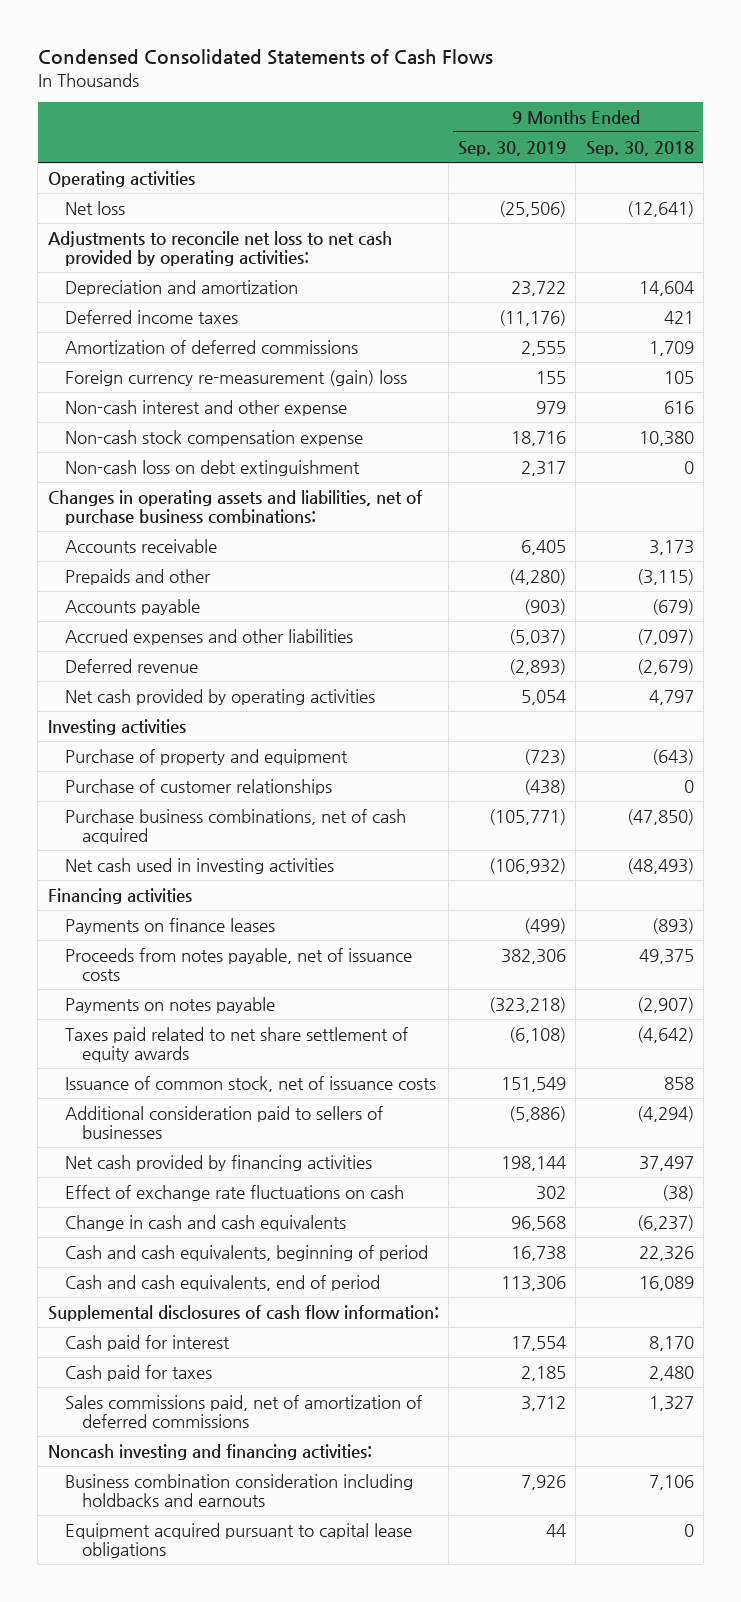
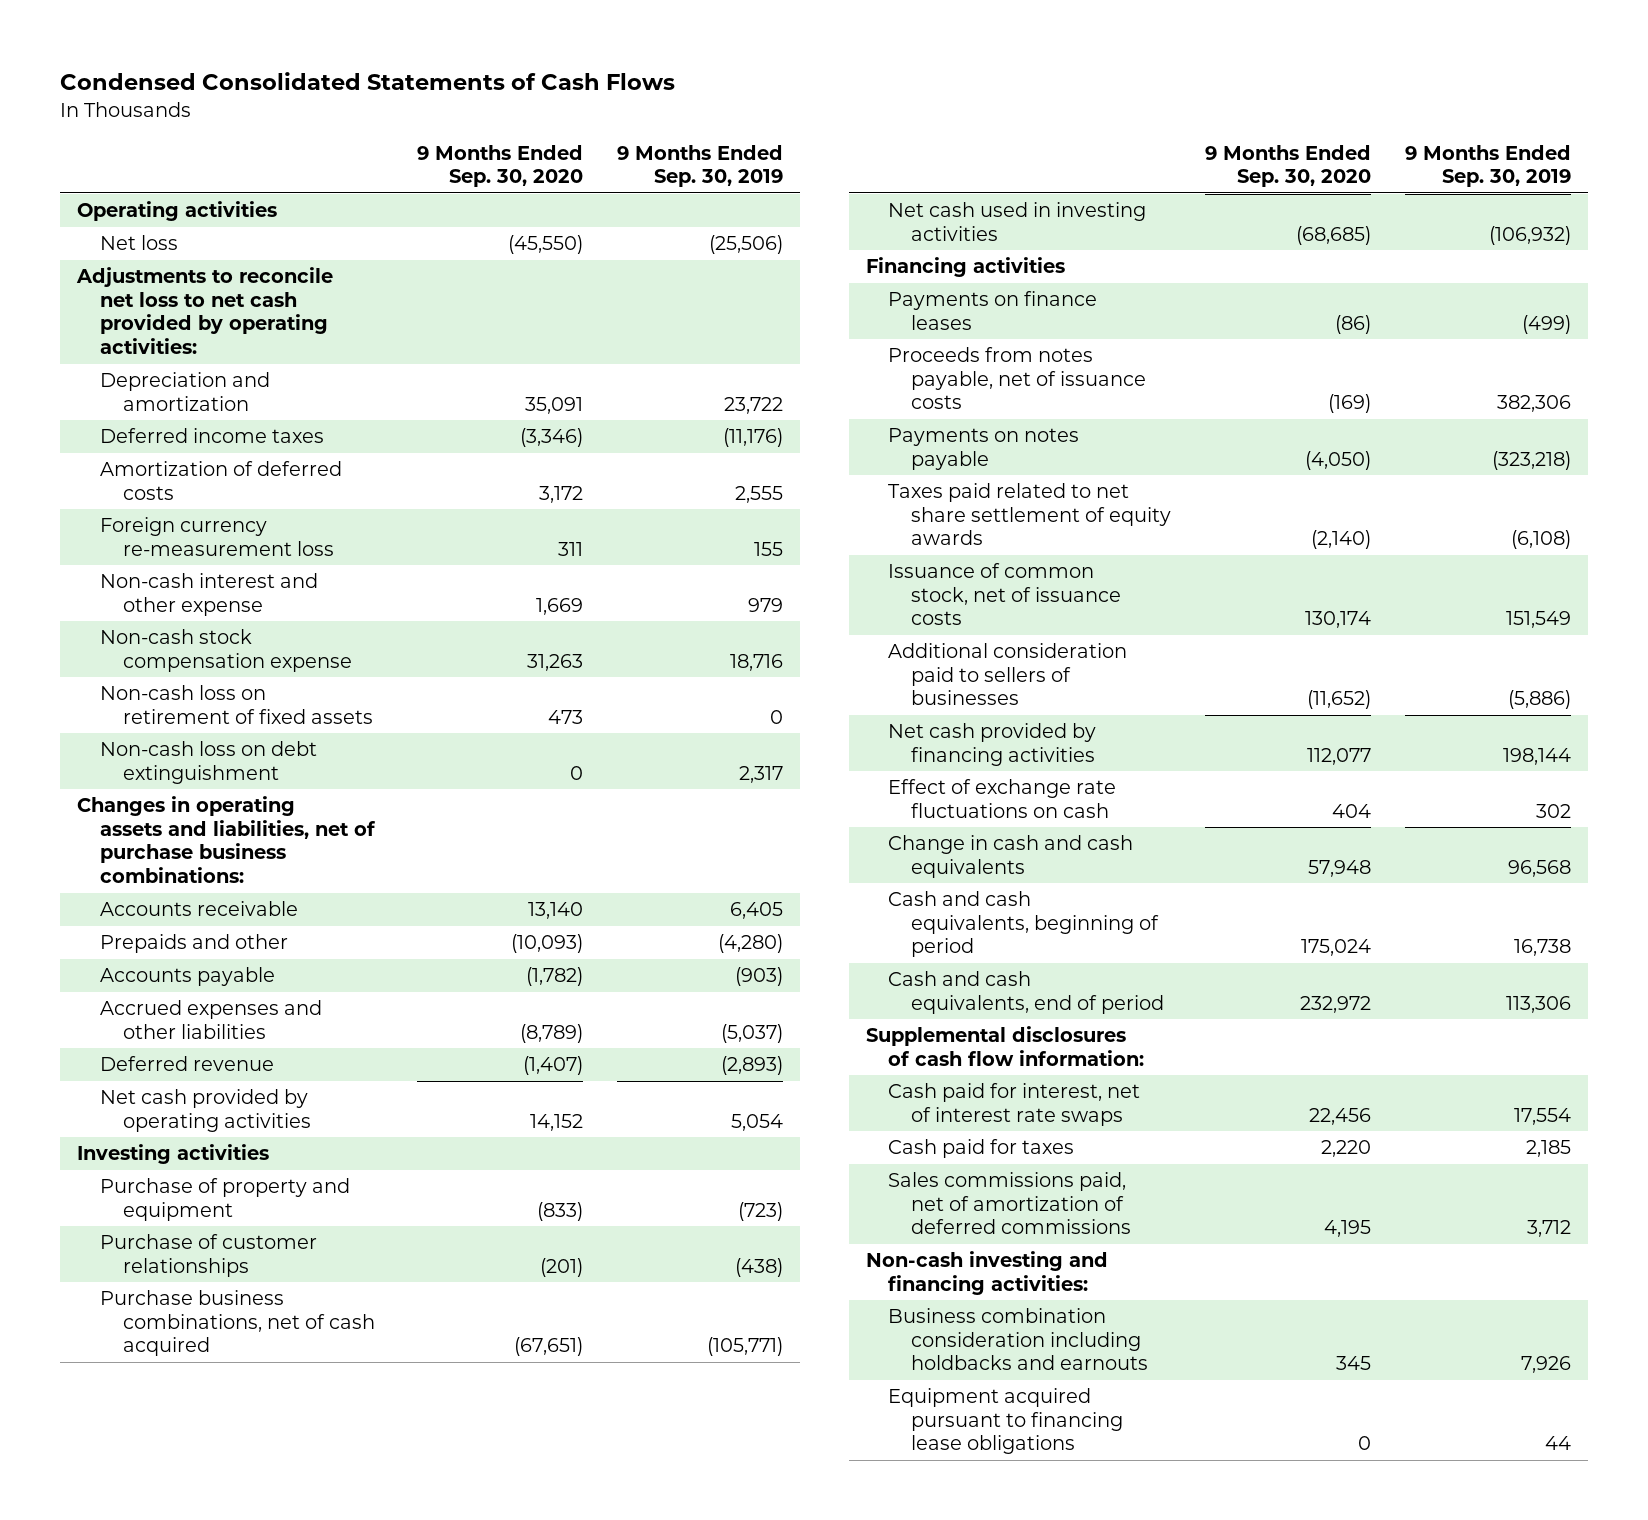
[585,140,694,156] Sep. 30, 2018 -> none
none -> [416,144,583,188] 9 Months Ended Sep. 30, 2020
[64,339,358,354] Amortization of deferred commissions -> [99,461,342,500] Amortization of deferred costs
[64,369,407,386] Foreign currency re-measurement (gain) loss -> [99,517,334,556] Foreign currency re-measurement loss
none -> [99,685,373,724] Non-cash loss on retirement of fixed assets
[64,1334,230,1351] Cash paid for interest -> [888,1083,1141,1126] Cash paid for interest, net of interest rate swaps
[47,1443,372,1460] Noncash investing and financing activities: -> [865,1251,1108,1295] Non-cash investing and financing activities:
[64,1522,412,1559] Equipment acquired pursuant to capital lease obligations -> [888,1388,1124,1455] Equipment acquired pursuant to financing lease obligations

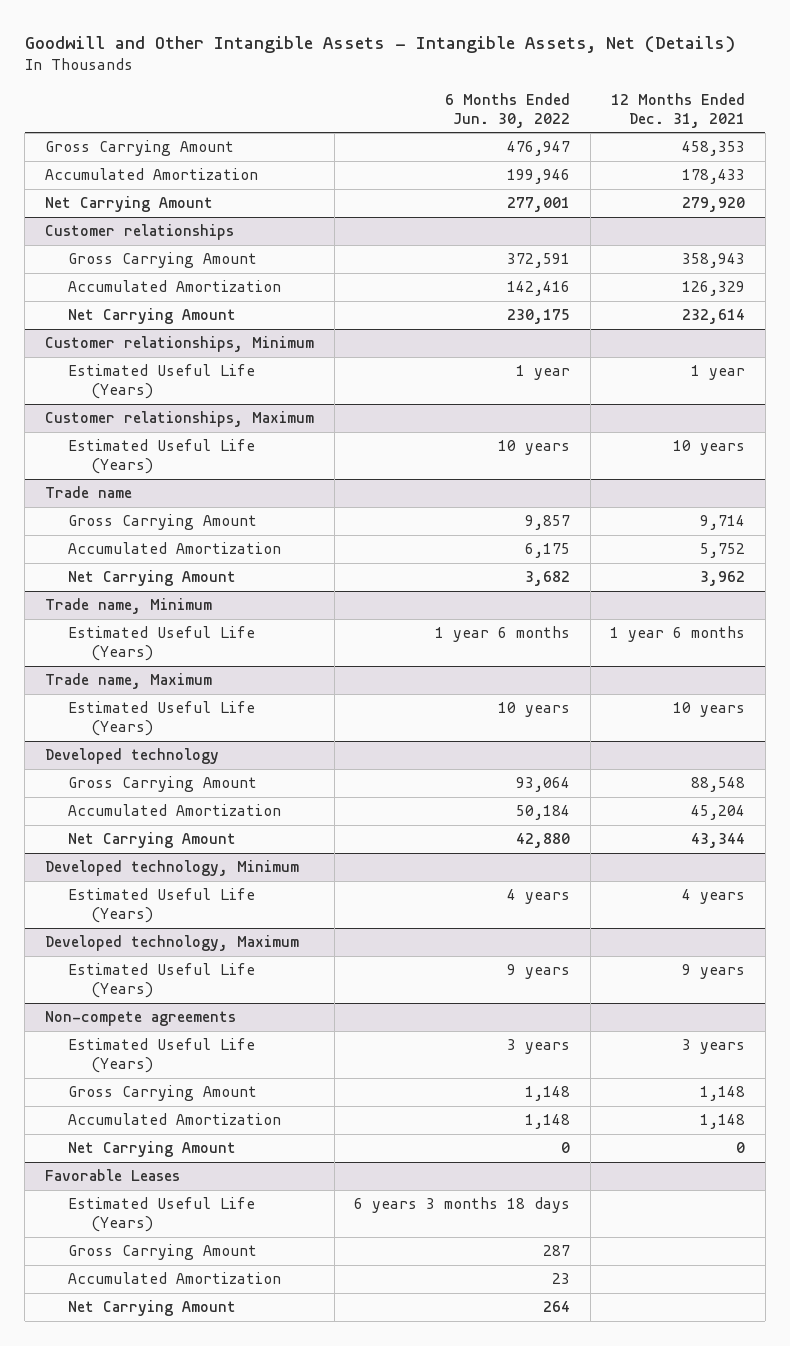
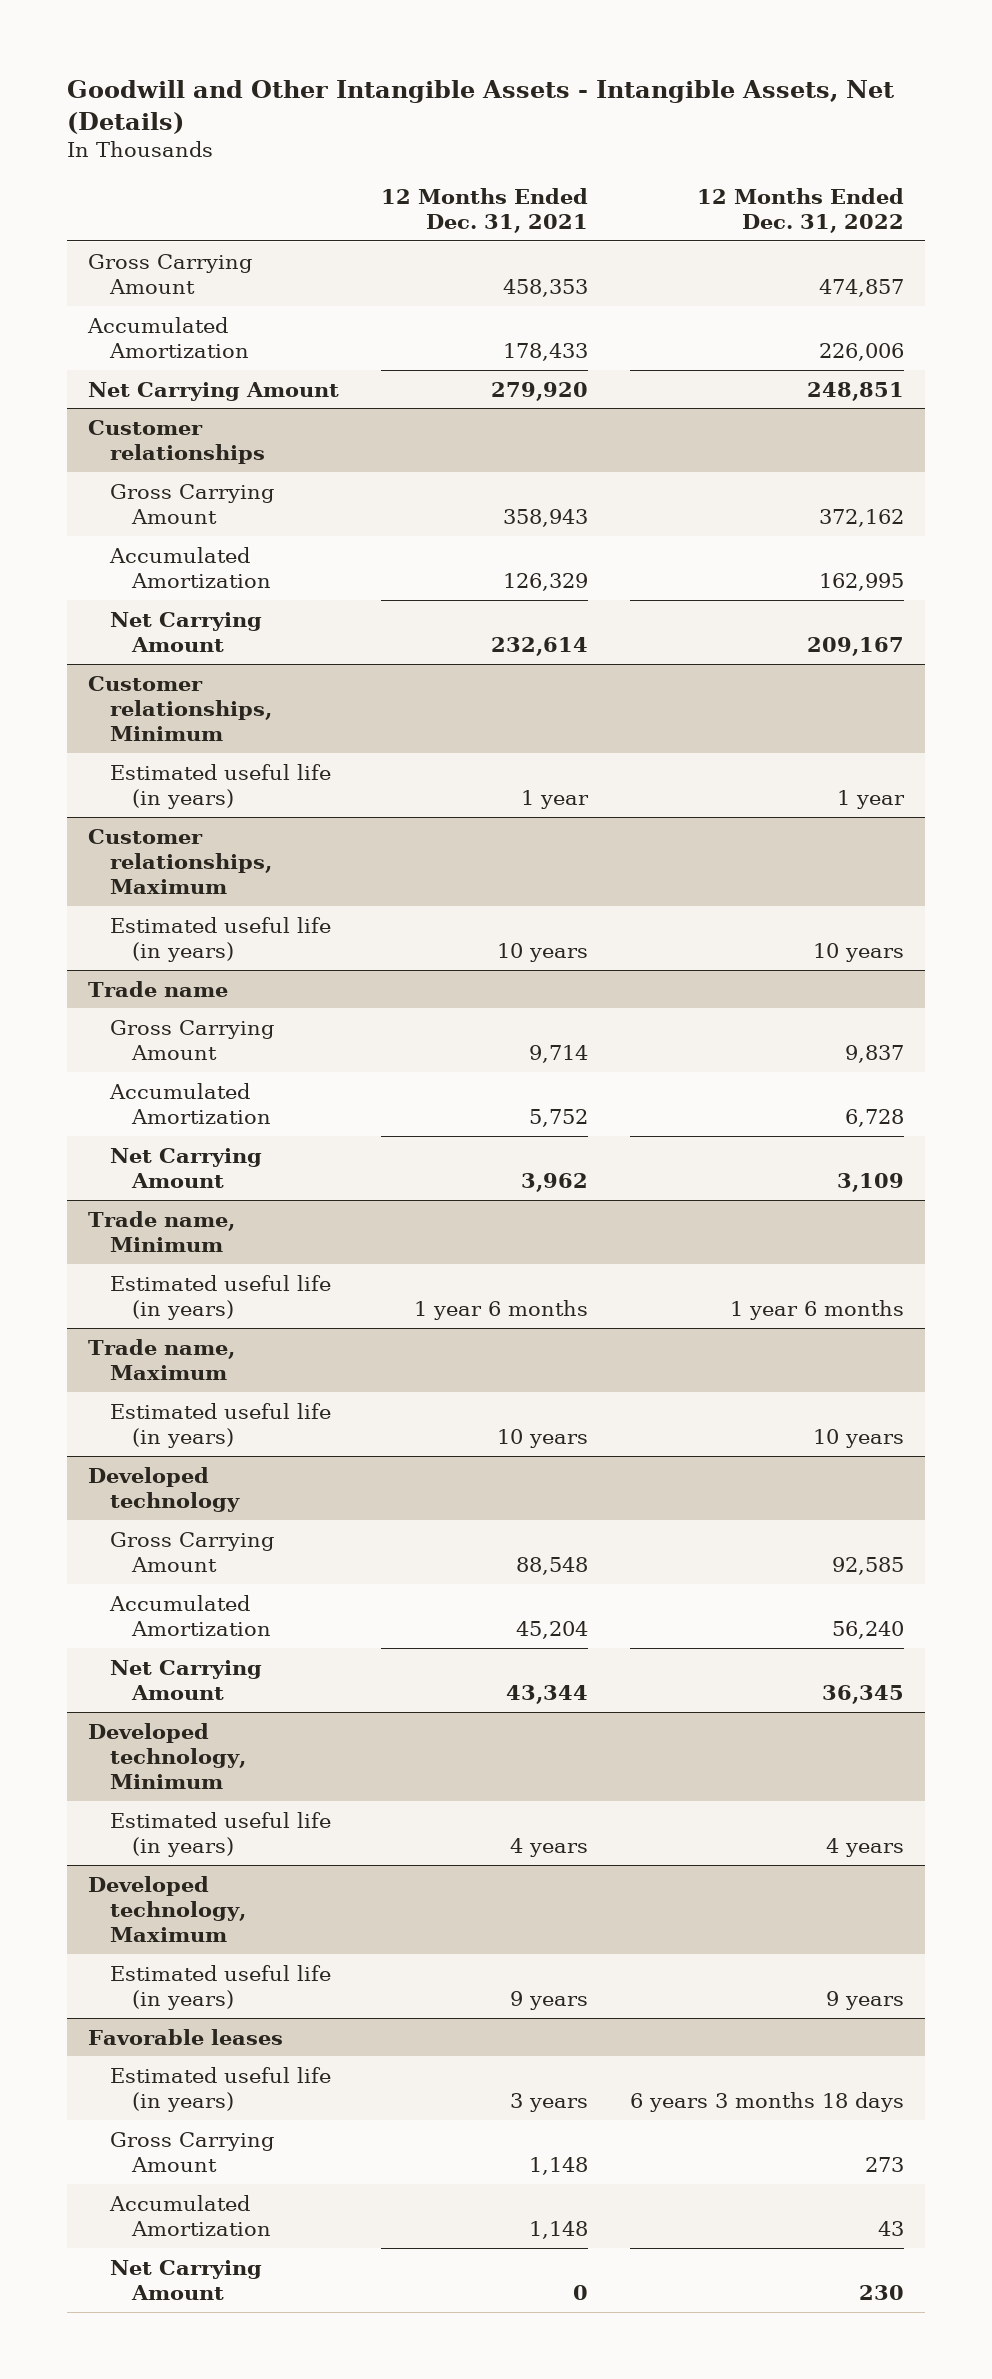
[445,92,571,128] 6 Months Ended Jun. 30, 2022 -> none
none -> [697,187,905,234] 12 Months Ended Dec. 31, 2022
[67,364,255,400] Estimated Useful Life (Years) -> [109,763,331,809] Estimated useful life (in years)
[67,439,255,475] Estimated Useful Life (Years) -> [109,916,331,962] Estimated useful life (in years)
[67,626,255,662] Estimated Useful Life (Years) -> [109,1274,331,1320] Estimated useful life (in years)
[67,701,255,737] Estimated Useful Life (Years) -> [109,1402,331,1448] Estimated useful life (in years)
[67,888,255,924] Estimated Useful Life (Years) -> [109,1811,331,1857] Estimated useful life (in years)
[67,963,255,999] Estimated Useful Life (Years) -> [109,1964,331,2010] Estimated useful life (in years)
[44,1011,236,1027] Non-compete agreements -> [87,2028,283,2045] Favorable leases
[67,1038,255,1074] Estimated Useful Life (Years) -> [109,2066,331,2112] Estimated useful life (in years)
[44,1169,180,1182] Favorable Leases -> none
[67,1197,255,1233] Estimated Useful Life (Years) -> none
[67,1244,257,1261] Gross Carrying Amount -> none
[67,1272,281,1285] Accumulated Amortization -> none
[67,1300,236,1317] Net Carrying Amount -> none

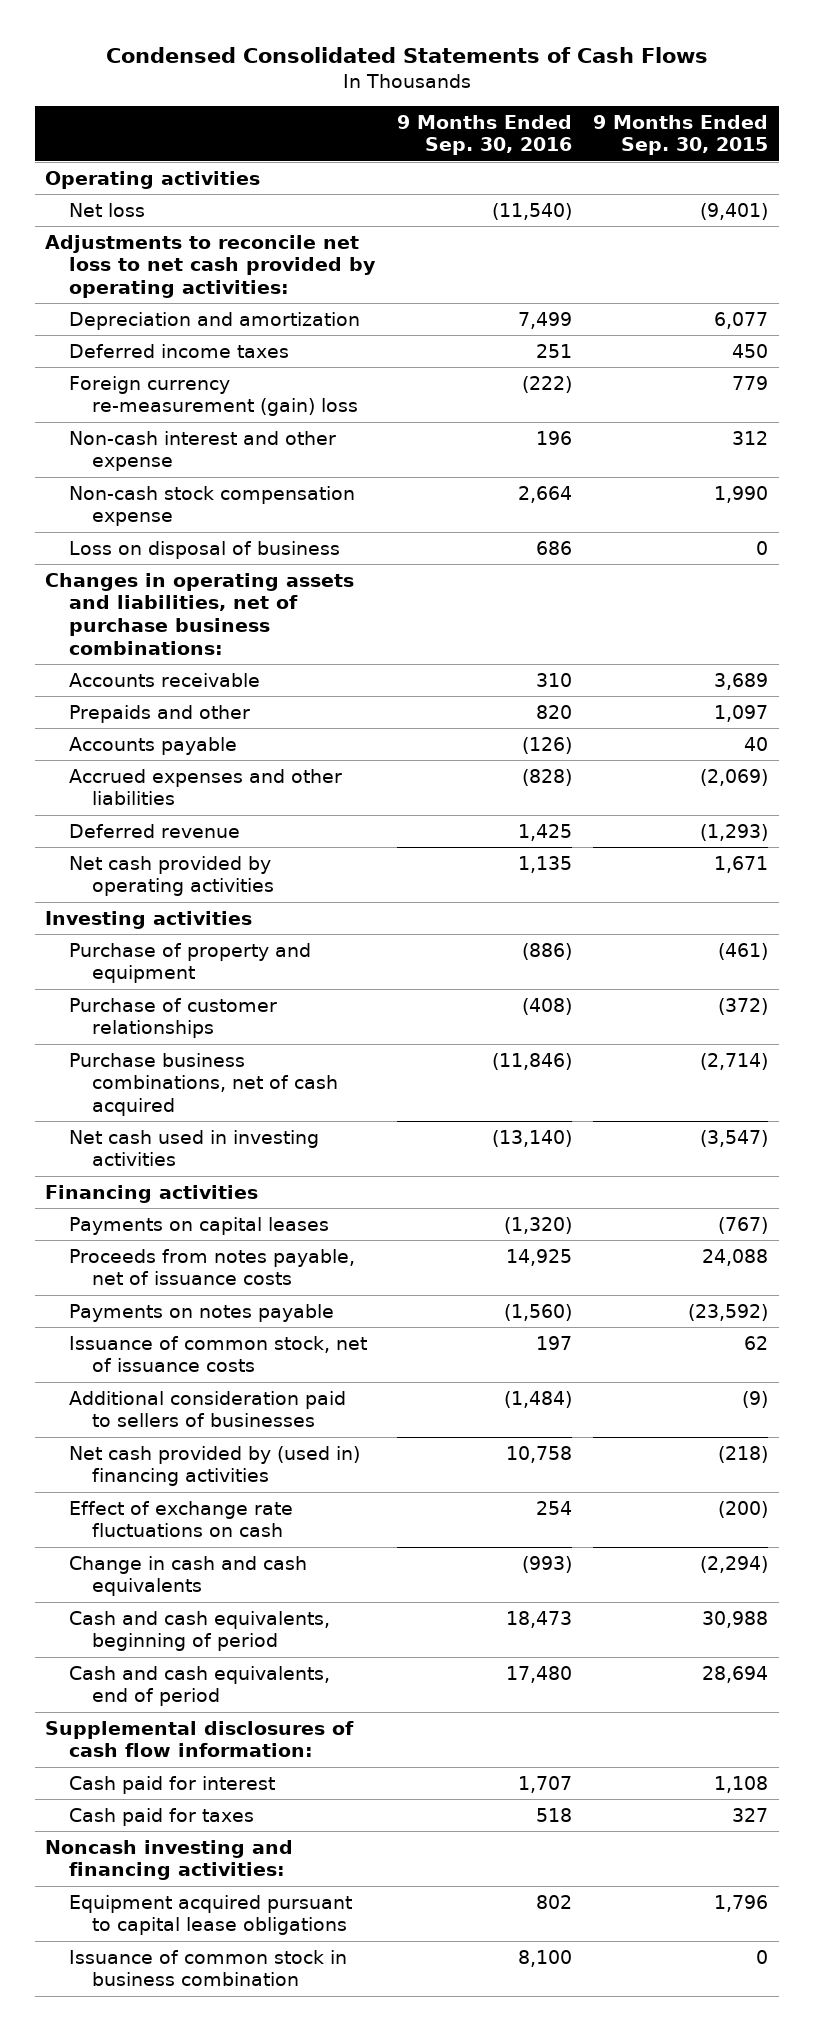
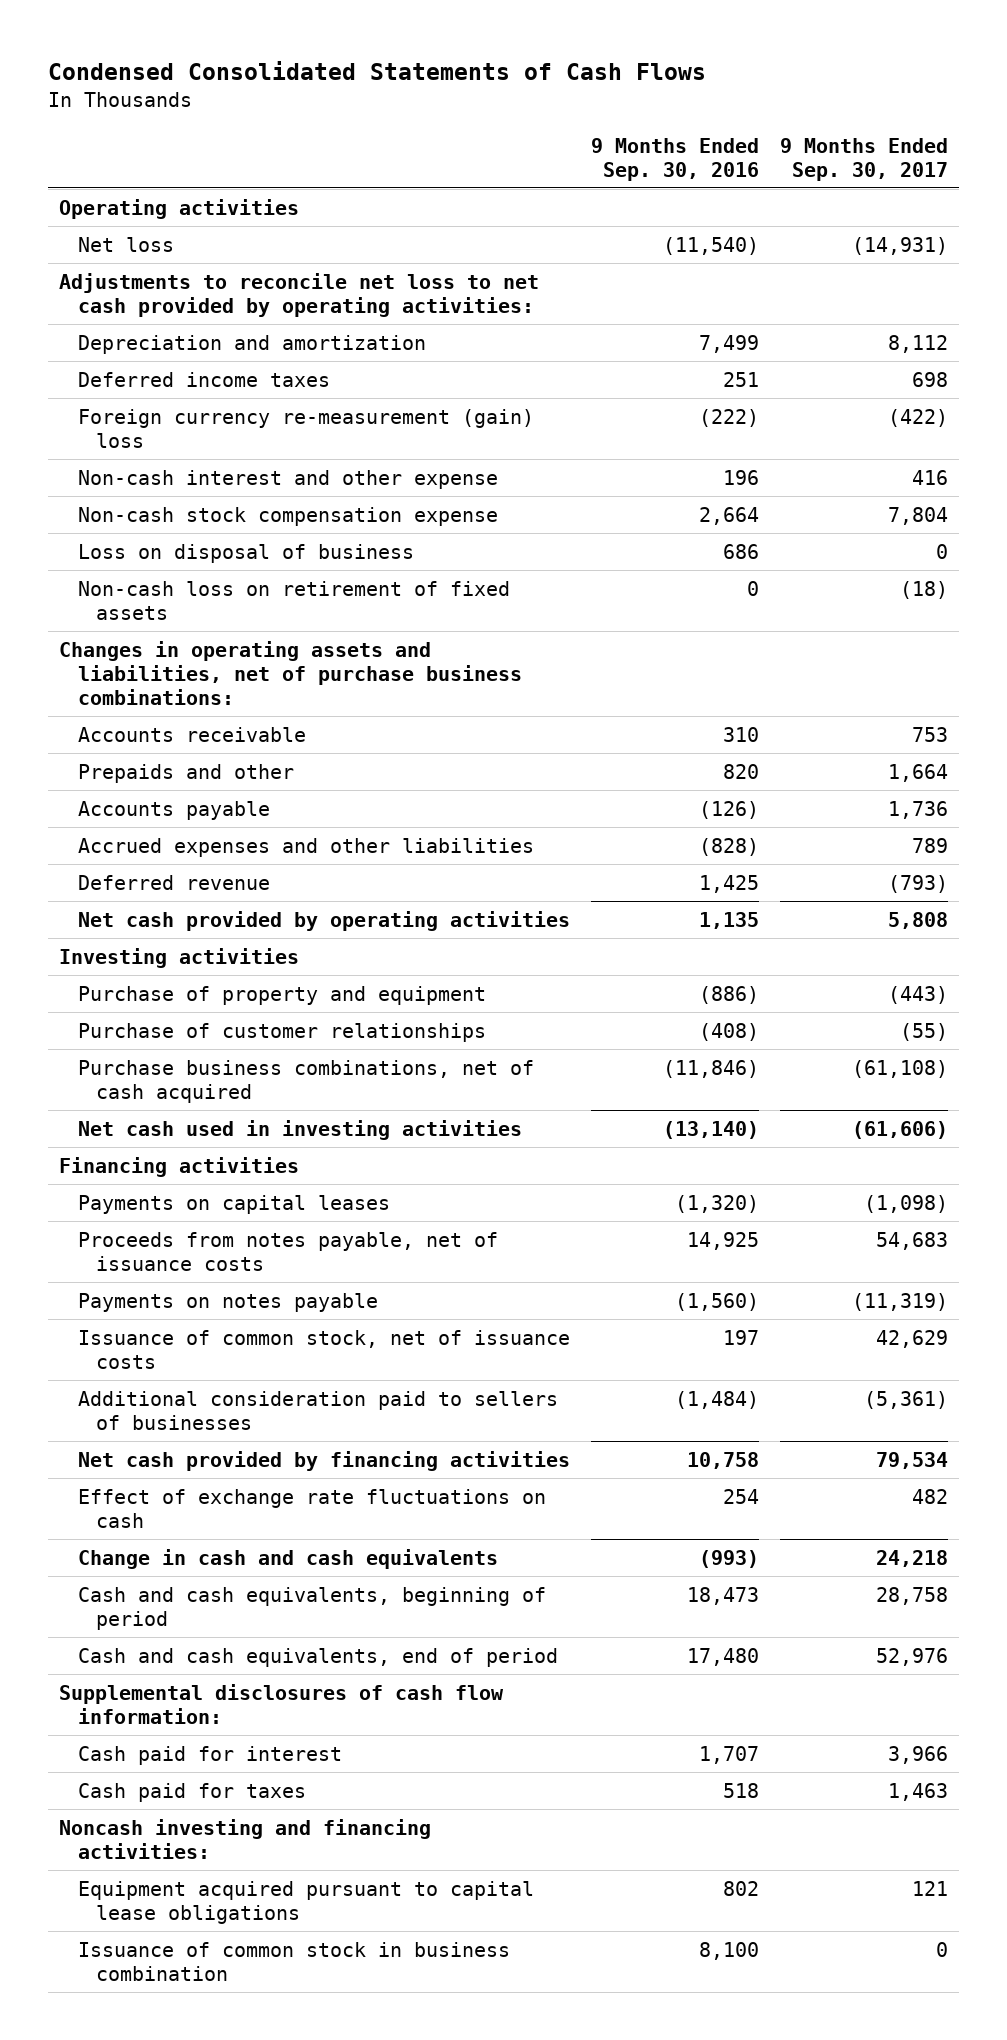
[593,114,769,156] 9 Months Ended Sep. 30, 2015 -> none
none -> [779,137,948,181] 9 Months Ended Sep. 30, 2017
none -> [77,580,510,620] Non-cash loss on retirement of fixed assets
[68,1445,360,1487] Net cash provided by (used in) financing activities -> [77,1450,570,1471] Net cash provided by financing activities

